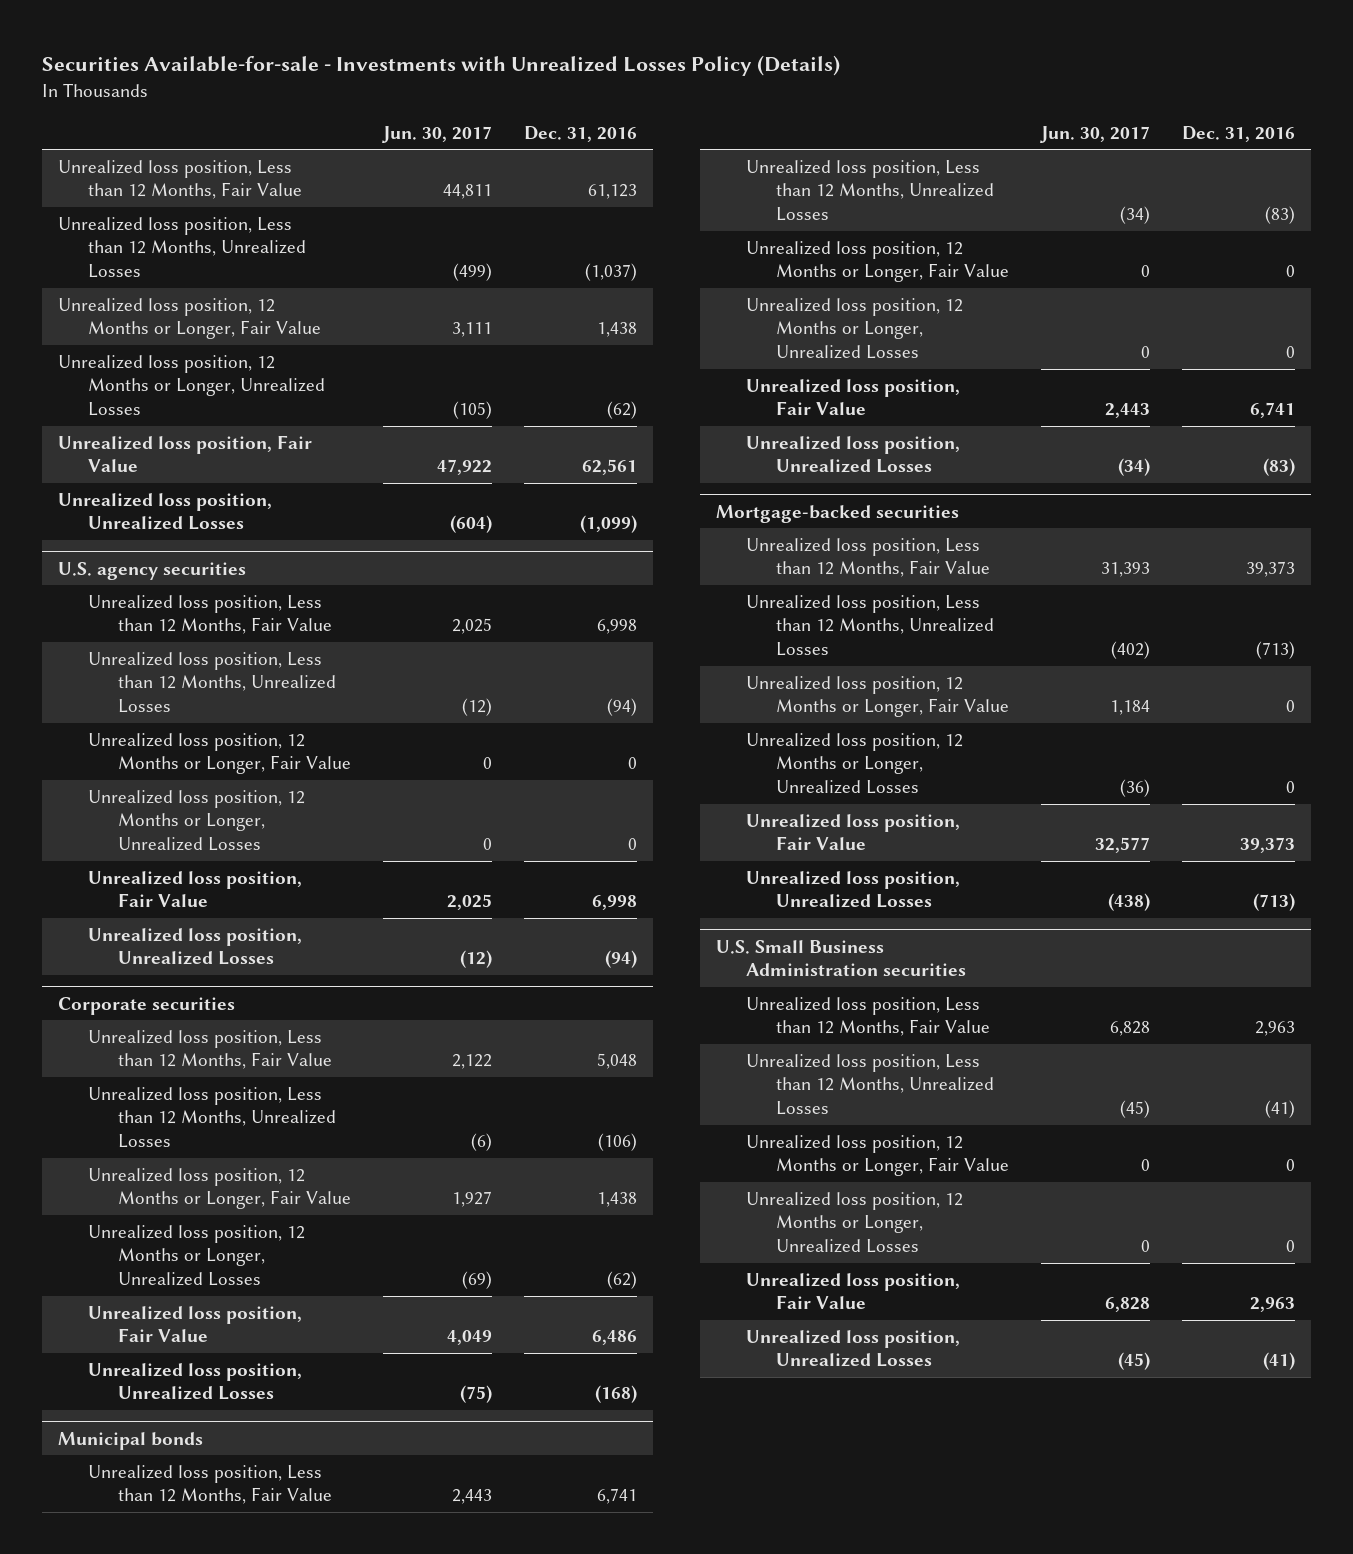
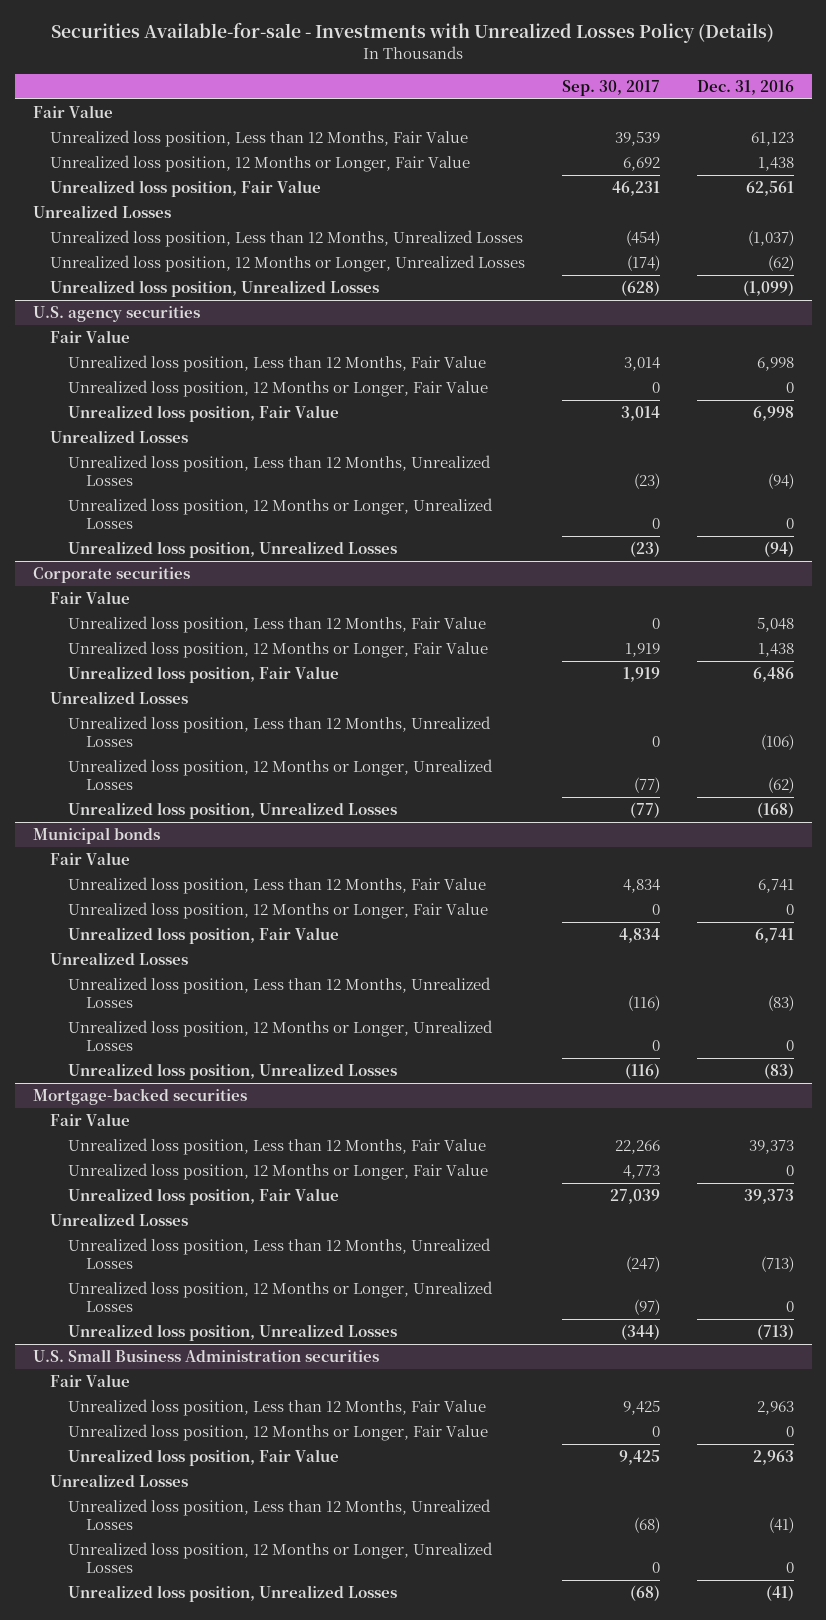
[382,125,493,143] Jun. 30, 2017 -> none
none -> [562,79,661,96] Sep. 30, 2017
none -> [32,104,113,118] Fair Value
none -> [32,204,171,218] Unrealized Losses
[58,216,307,278] Unrealized loss position, Less than 12 Months, Unrealized Losses -> [50,229,524,247] Unrealized loss position, Less than 12 Months, Unrealized Losses
[58,354,326,416] Unrealized loss position, 12 Months or Longer, Unrealized Losses -> [50,254,526,272] Unrealized loss position, 12 Months or Longer, Unrealized Losses
none -> [50,329,131,343] Fair Value
none -> [50,429,189,443] Unrealized Losses
[88,651,337,713] Unrealized loss position, Less than 12 Months, Unrealized Losses -> [68,454,492,486] Unrealized loss position, Less than 12 Months, Unrealized Losses
[88,789,306,851] Unrealized loss position, 12 Months or Longer, Unrealized Losses -> [68,497,494,529] Unrealized loss position, 12 Months or Longer, Unrealized Losses
none -> [50,590,131,604] Fair Value
none -> [50,690,189,704] Unrealized Losses
[88,1086,337,1148] Unrealized loss position, Less than 12 Months, Unrealized Losses -> [68,715,492,747] Unrealized loss position, Less than 12 Months, Unrealized Losses
[88,1224,306,1286] Unrealized loss position, 12 Months or Longer, Unrealized Losses -> [68,758,494,790] Unrealized loss position, 12 Months or Longer, Unrealized Losses
none -> [50,851,131,865] Fair Value
none -> [50,951,189,965] Unrealized Losses
[746,159,995,221] Unrealized loss position, Less than 12 Months, Unrealized Losses -> [68,976,492,1008] Unrealized loss position, Less than 12 Months, Unrealized Losses
[746,297,964,359] Unrealized loss position, 12 Months or Longer, Unrealized Losses -> [68,1019,494,1051] Unrealized loss position, 12 Months or Longer, Unrealized Losses
none -> [50,1112,131,1126] Fair Value
none -> [50,1212,189,1226] Unrealized Losses
[746,594,995,656] Unrealized loss position, Less than 12 Months, Unrealized Losses -> [68,1237,492,1269] Unrealized loss position, Less than 12 Months, Unrealized Losses
[746,732,964,794] Unrealized loss position, 12 Months or Longer, Unrealized Losses -> [68,1280,494,1312] Unrealized loss position, 12 Months or Longer, Unrealized Losses
none -> [50,1373,131,1387] Fair Value
none -> [50,1473,189,1487] Unrealized Losses
[746,1053,995,1115] Unrealized loss position, Less than 12 Months, Unrealized Losses -> [68,1498,492,1530] Unrealized loss position, Less than 12 Months, Unrealized Losses
[746,1191,964,1253] Unrealized loss position, 12 Months or Longer, Unrealized Losses -> [68,1541,494,1573] Unrealized loss position, 12 Months or Longer, Unrealized Losses

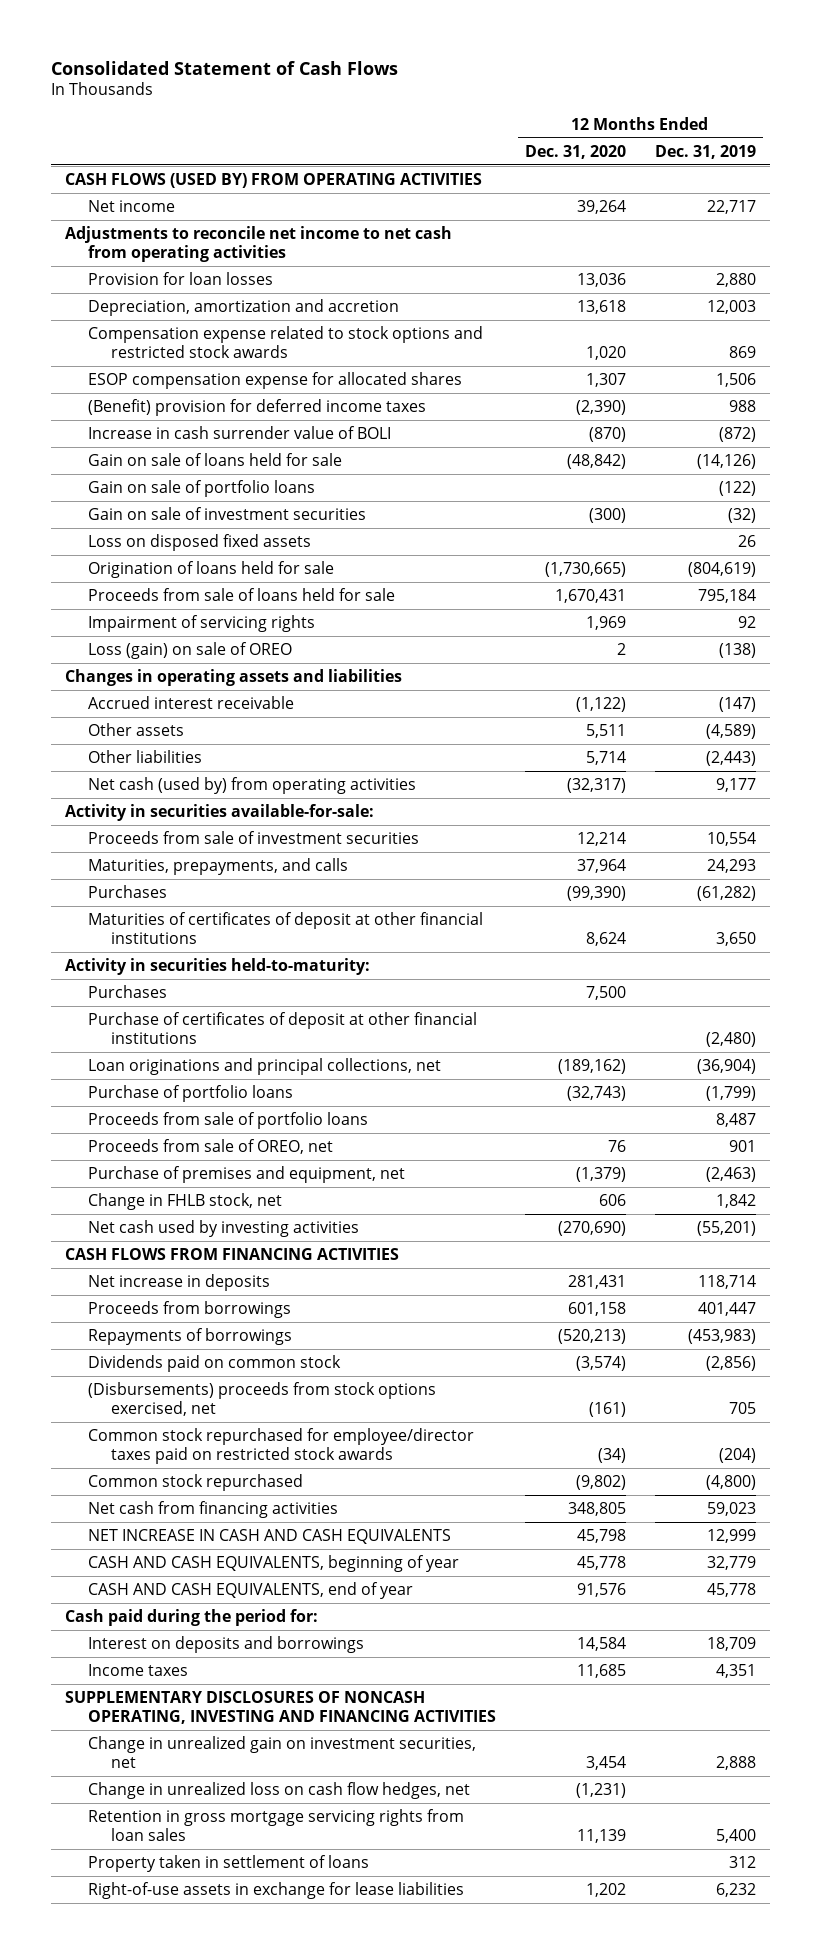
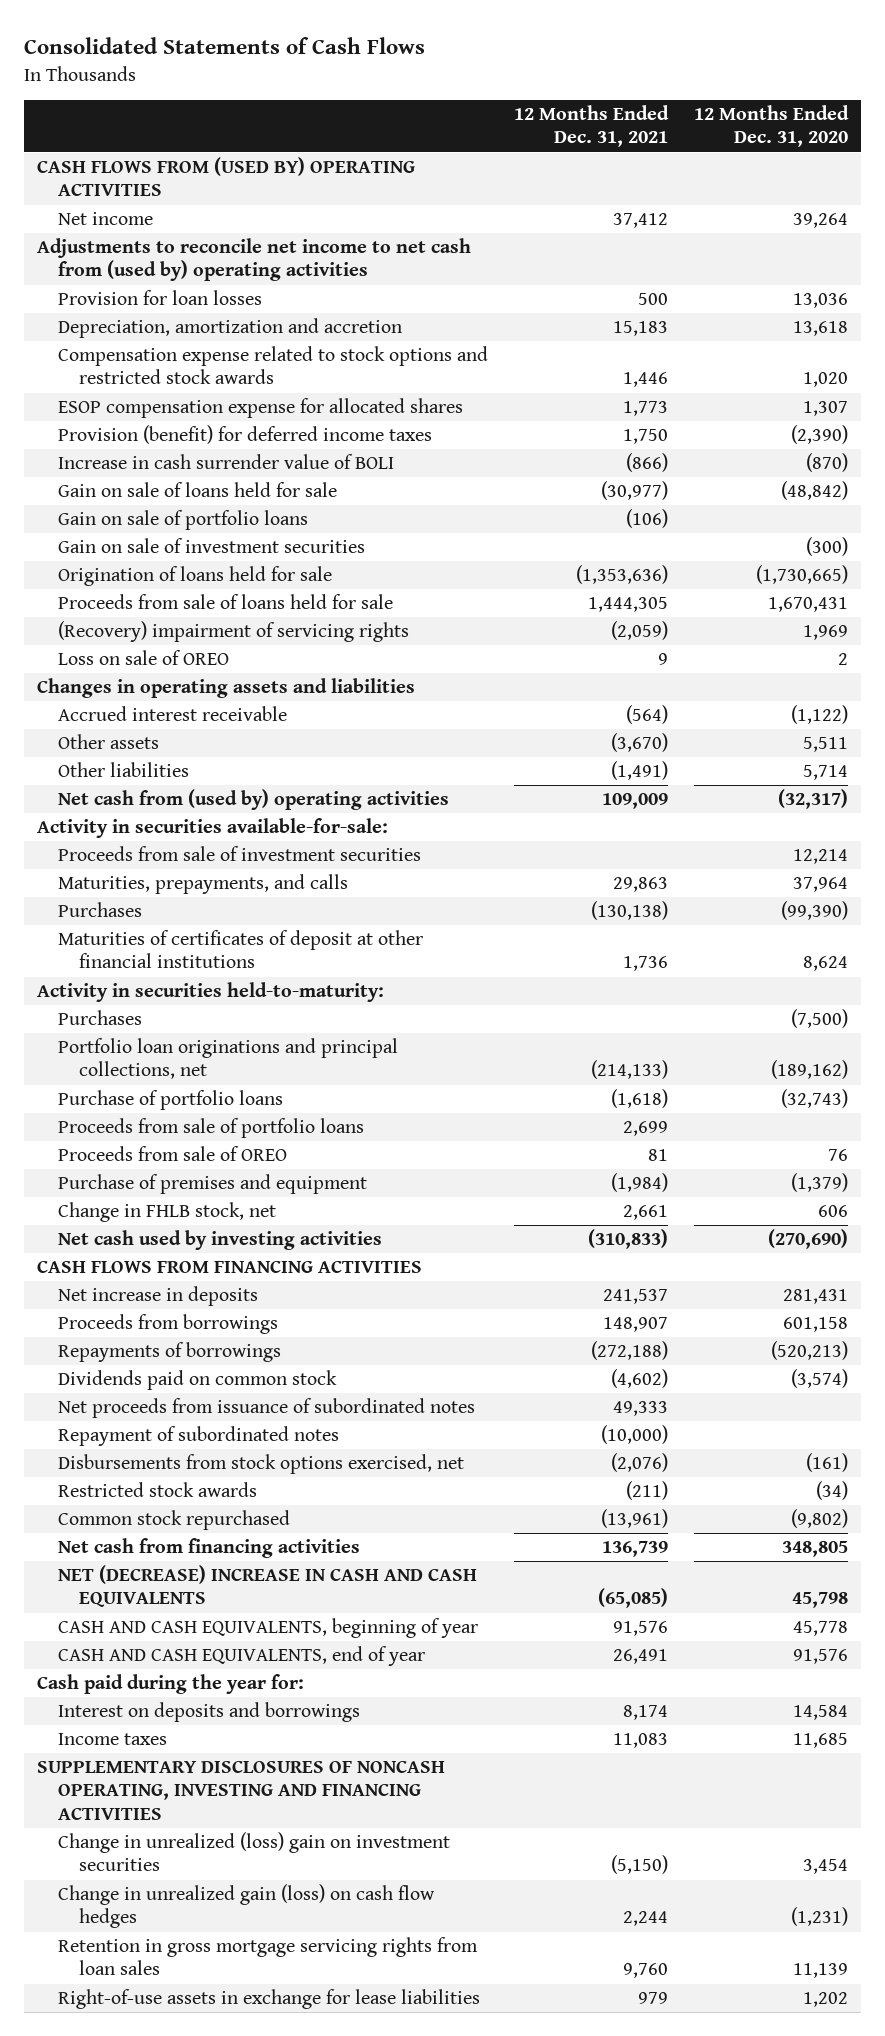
[51,60,399,75] Consolidated Statement of Cash Flows -> [24,37,426,55] Consolidated Statements of Cash Flows
[654,144,756,159] Dec. 31, 2019 -> none
none -> [514,105,670,148] 12 Months Ended Dec. 31, 2021
[65,172,483,188] CASH FLOWS (USED BY) FROM OPERATING ACTIVITIES -> [37,157,416,197] CASH FLOWS FROM (USED BY) OPERATING ACTIVITIES
[65,225,453,262] Adjustments to reconcile net income to net cash from operating activities -> [37,238,472,282] Adjustments to reconcile net income to net cash from (used by) operating activities
[88,398,427,416] (Benefit) provision for deferred income taxes -> [58,425,433,445] Provision (benefit) for deferred income taxes
[88,533,312,551] Loss on disposed fixed assets -> none
[88,614,316,632] Impairment of servicing rights -> [58,621,410,643] (Recovery) impairment of servicing rights
[88,641,293,659] Loss (gain) on sale of OREO -> [58,650,230,666] Loss on sale of OREO
[88,776,417,794] Net cash (used by) from operating activities -> [58,789,450,811] Net cash from (used by) operating activities
[88,1011,478,1044] Purchase of certificates of deposit at other financial institutions -> none
[585,985,626,1000] 7,500 -> [790,1009,848,1029] (7,500)
[88,1057,442,1075] Loan originations and principal collections, net -> [58,1038,399,1080] Portfolio loan originations and principal collections, net
[88,1138,334,1154] Proceeds from sale of OREO, net -> [58,1146,288,1162] Proceeds from sale of OREO
[88,1165,406,1183] Purchase of premises and equipment, net -> [58,1174,368,1195] Purchase of premises and equipment
none -> [58,1398,476,1419] Net proceeds from issuance of subordinated notes
none -> [58,1426,340,1447] Repayment of subordinated notes
[88,1381,437,1416] (Disbursements) proceeds from stock options exercised, net -> [58,1454,465,1475] Disbursements from stock options exercised, net
[88,1427,475,1464] Common stock repurchased for employee/director taxes paid on restricted stock awards -> [58,1482,258,1498] Restricted stock awards
[88,1528,452,1544] NET INCREASE IN CASH AND CASH EQUIVALENTS -> [58,1565,478,1608] NET (DECREASE) INCREASE IN CASH AND CASH EQUIVALENTS
[65,1608,319,1626] Cash paid during the period for: -> [37,1674,305,1695] Cash paid during the year for:
[88,1735,477,1768] Change in unrealized gain on investment securities, net -> [58,1832,451,1872] Change in unrealized (loss) gain on investment securities
[88,1781,471,1799] Change in unrealized loss on cash flow hedges, net -> [58,1884,436,1929] Change in unrealized gain (loss) on cash flow hedges
[88,1854,370,1872] Property taken in settlement of loans -> none

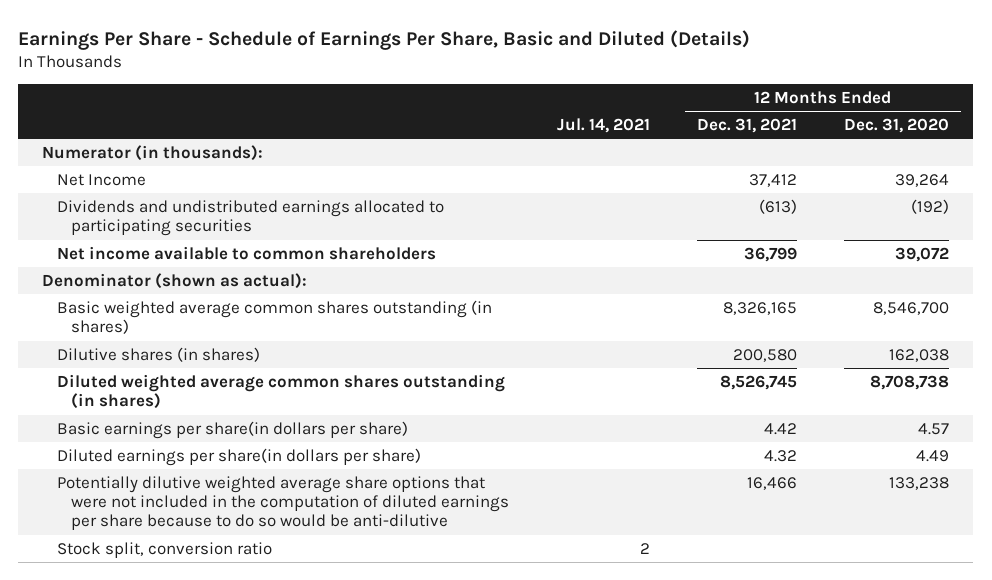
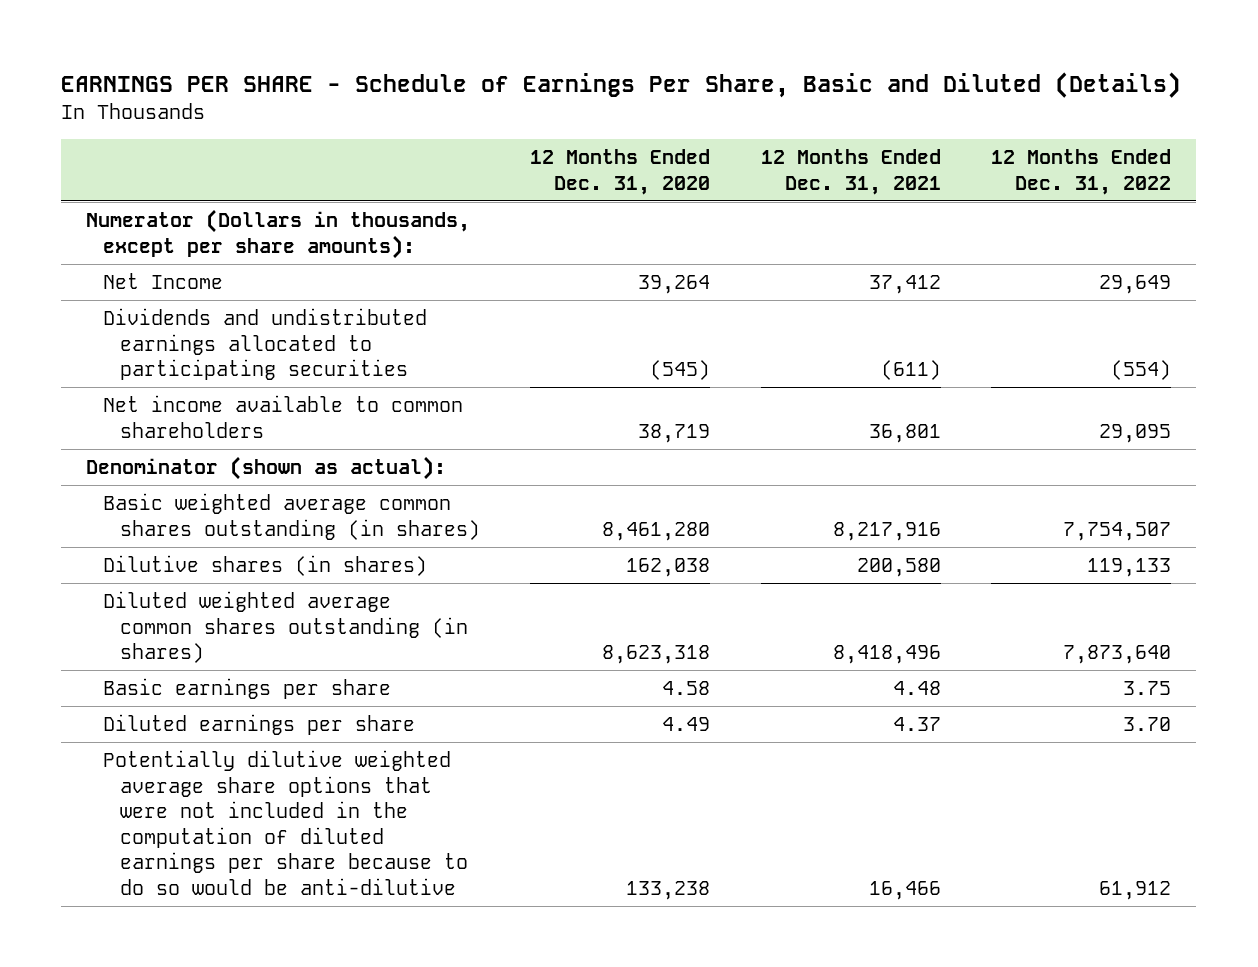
[18,29,751,50] Earnings Per Share - Schedule of Earnings Per Share, Basic and Diluted (Details) -> [61,72,1182,99] EARNINGS PER SHARE - Schedule of Earnings Per Share, Basic and Diluted (Details)
[556,118,650,134] Jul. 14, 2021 -> none
none -> [991,148,1172,195] 12 Months Ended Dec. 31, 2022
[42,144,264,161] Numerator (in thousands): -> [86,209,471,259] Numerator (Dollars in thousands, except per share amounts):
[758,198,797,214] (613) -> [880,360,941,381] (611)
[911,198,950,214] (192) -> [650,360,711,381] (545)
[743,246,797,262] 36,799 -> [868,423,941,443] 36,801
[895,246,950,262] 39,072 -> [638,423,711,443] 38,719
[722,301,797,315] 8,326,165 -> [832,521,941,541] 8,217,916
[873,301,950,315] 8,546,700 -> [602,521,711,541] 8,461,280
[719,374,797,390] 8,526,745 -> [832,645,941,665] 8,418,496
[870,374,950,390] 8,708,738 -> [602,645,711,665] 8,623,318
[56,420,408,439] Basic earnings per share(in dollars per share) -> [103,678,392,700] Basic earnings per share
[763,422,797,435] 4.42 -> [892,681,941,696] 4.48
[918,422,950,435] 4.57 -> [662,681,711,696] 4.58
[56,447,421,466] Diluted earnings per share(in dollars per share) -> [103,714,416,736] Diluted earnings per share
[763,449,797,462] 4.32 -> [892,717,941,732] 4.37
[56,541,272,558] Stock split, conversion ratio -> none

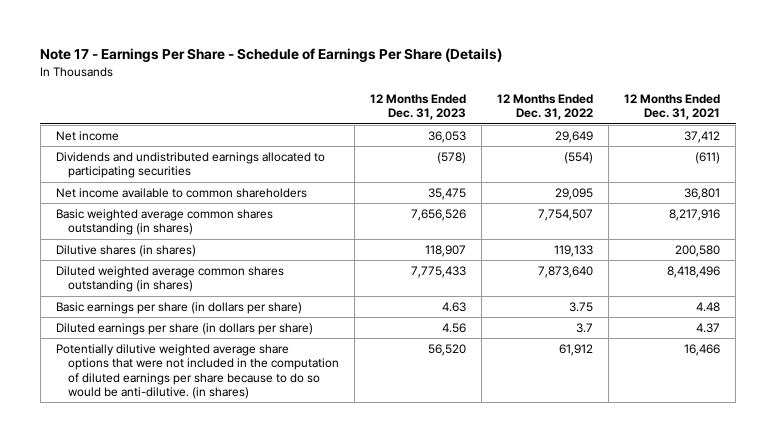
[61,72,1182,99] EARNINGS PER SHARE - Schedule of Earnings Per Share, Basic and Diluted (Details) -> [40,48,503,63] Note 17 - Earnings Per Share - Schedule of Earnings Per Share (Details)
[530,148,711,195] 12 Months Ended Dec. 31, 2020 -> none
none -> [369,94,466,121] 12 Months Ended Dec. 31, 2023
[86,209,471,259] Numerator (Dollars in thousands, except per share amounts): -> none
[103,273,224,290] Net Income -> [56,131,120,142] Net income
[86,456,447,481] Denominator (shown as actual): -> none
[103,678,392,700] Basic earnings per share -> [56,302,303,315] Basic earnings per share (in dollars per share)
[103,714,416,736] Diluted earnings per share -> [56,323,314,336] Diluted earnings per share (in dollars per share)
[1123,717,1172,732] 3.70 -> [575,323,593,334] 3.7
[103,750,468,896] Potentially dilutive weighted average share options that were not included in the computation of diluted earnings per share because to do so would be anti-dilutive -> [56,344,339,399] Potentially dilutive weighted average share options that were not included in the computation of diluted earnings per share because to do so would be anti-dilutive. (in shares)

